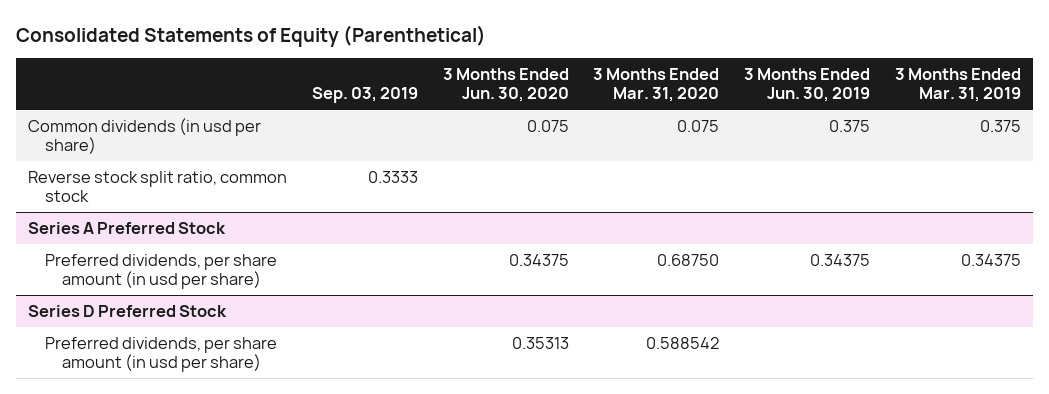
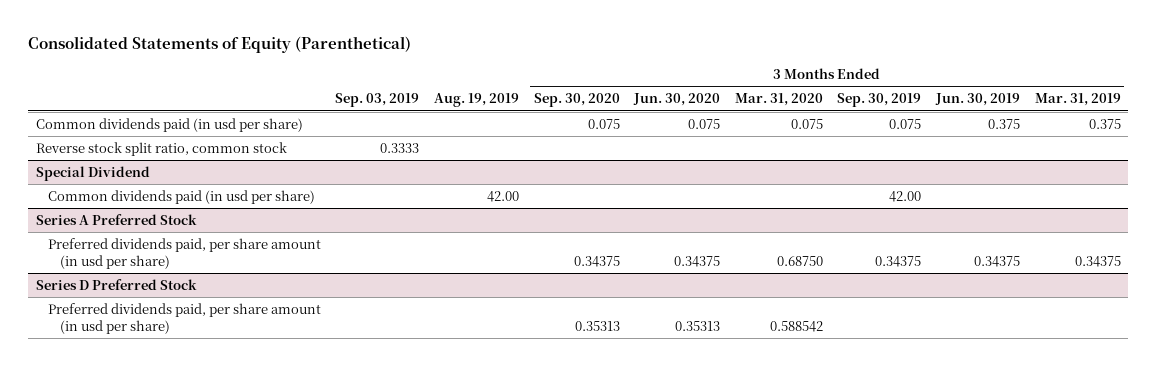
none -> [433,93,519,108] Aug. 19, 2019
none -> [533,93,620,108] Sep. 30, 2020
none -> [837,93,922,108] Sep. 30, 2019
[28,117,262,155] Common dividends (in usd per share) -> [35,117,303,132] Common dividends paid (in usd per share)
none -> [35,165,150,181] Special Dividend
none -> [47,189,315,204] Common dividends paid (in usd per share)
[45,253,278,290] Preferred dividends, per share amount (in usd per share) -> [47,237,321,269] Preferred dividends paid, per share amount (in usd per share)
[45,336,278,373] Preferred dividends, per share amount (in usd per share) -> [47,302,321,334] Preferred dividends paid, per share amount (in usd per share)

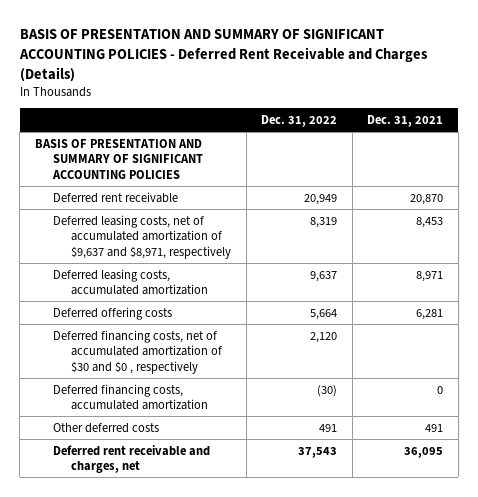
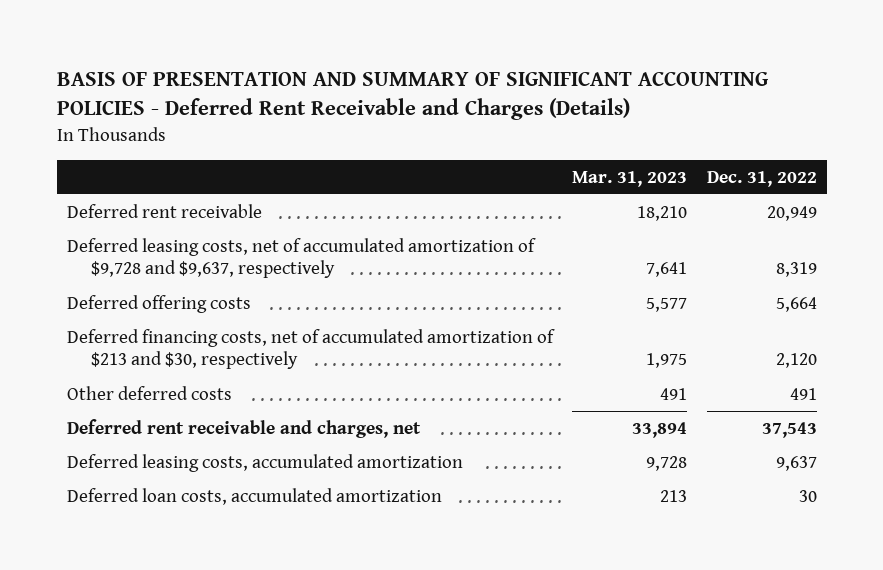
[367,115,444,128] Dec. 31, 2021 -> none
none -> [572,170,688,187] Mar. 31, 2023
[34,138,203,179] BASIS OF PRESENTATION AND SUMMARY OF SIGNIFICANT ACCOUNTING POLICIES -> none
[52,214,232,259] Deferred leasing costs, net of accumulated amortization of $9,637 and $8,971, respectively -> [66,238,536,279] Deferred leasing costs, net of accumulated amortization of $9,728 and $9,637, respectively
[52,383,209,411] Deferred financing costs, accumulated amortization -> none
[52,329,223,374] Deferred financing costs, net of accumulated amortization of $30 and $0 , respectively -> [66,329,555,370] Deferred financing costs, net of accumulated amortization of $213 and $30, respectively
[52,268,209,296] Deferred leasing costs, accumulated amortization -> [66,454,463,473] Deferred leasing costs, accumulated amortization
none -> [66,488,442,506] Deferred loan costs, accumulated amortization

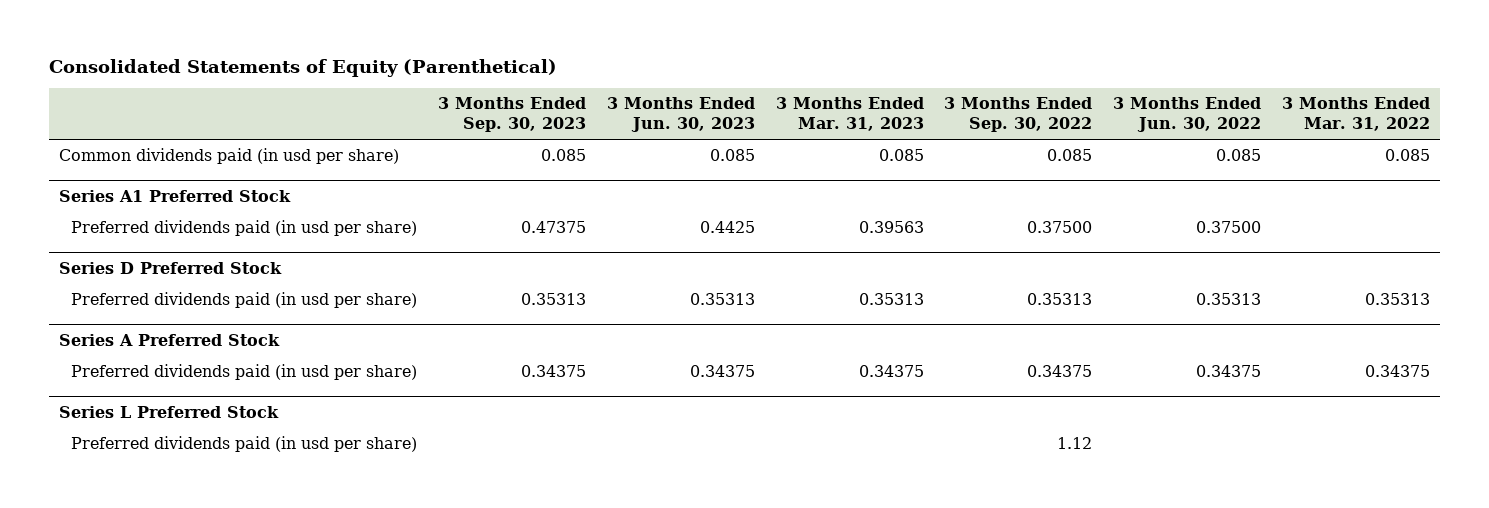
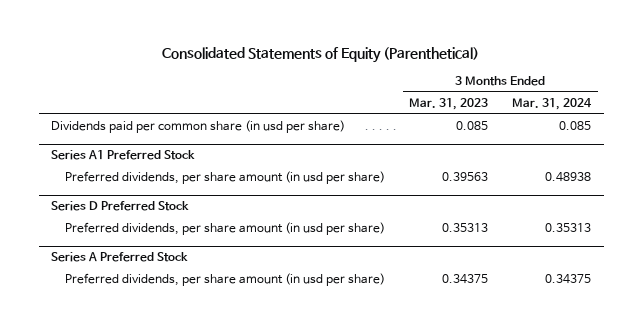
[438,97,587,133] 3 Months Ended Sep. 30, 2023 -> none
[606,97,755,133] 3 Months Ended Jun. 30, 2023 -> none
[944,97,1093,133] 3 Months Ended Sep. 30, 2022 -> none
[1113,97,1262,133] 3 Months Ended Jun. 30, 2022 -> none
[1281,97,1430,132] 3 Months Ended Mar. 31, 2022 -> none
none -> [512,97,593,110] Mar. 31, 2024
[59,148,400,165] Common dividends paid (in usd per share) -> [51,120,346,134] Dividends paid per common share (in usd per share)
[71,220,418,237] Preferred dividends paid (in usd per share) -> [64,171,385,185] Preferred dividends, per share amount (in usd per share)
[71,292,418,309] Preferred dividends paid (in usd per share) -> [64,222,385,236] Preferred dividends, per share amount (in usd per share)
[59,406,280,419] Series L Preferred Stock -> none
[71,436,418,453] Preferred dividends paid (in usd per share) -> none
[71,364,418,381] Preferred dividends paid (in usd per share) -> [64,273,385,287] Preferred dividends, per share amount (in usd per share)

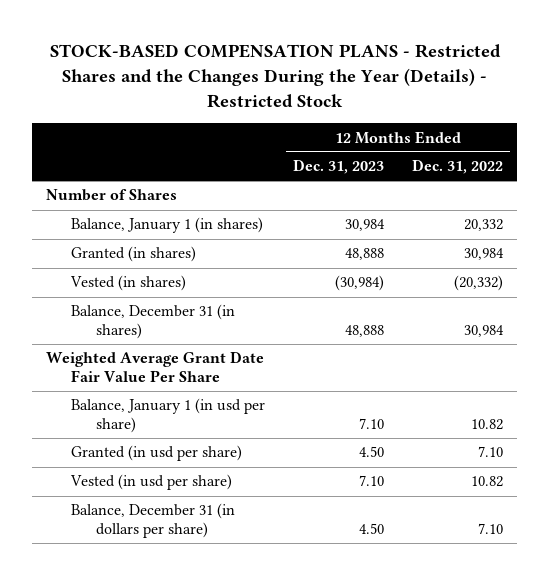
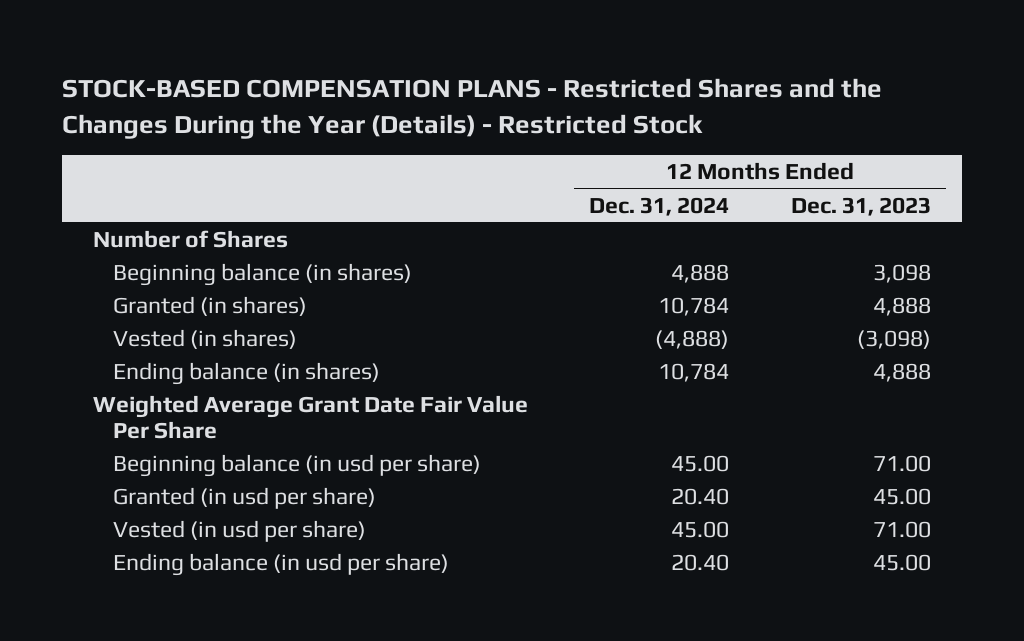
[411,159,503,175] Dec. 31, 2022 -> none
none -> [589,196,730,216] Dec. 31, 2024
[70,217,263,234] Balance, January 1 (in shares) -> [112,263,412,287] Beginning balance (in shares)
[344,219,385,232] 30,984 -> [873,264,932,284] 3,098
[344,248,384,261] 48,888 -> [873,297,932,317] 4,888
[334,275,384,292] (30,984) -> [857,330,932,350] (3,098)
[70,304,235,340] Balance, December 31 (in shares) -> [112,362,380,386] Ending balance (in shares)
[344,325,384,338] 48,888 -> [873,363,932,383] 4,888
[70,398,265,434] Balance, January 1 (in usd per share) -> [112,454,481,478] Beginning balance (in usd per share)
[358,418,384,430] 7.10 -> [873,455,932,473] 71.00
[358,446,384,458] 4.50 -> [873,488,932,506] 45.00
[358,475,384,487] 7.10 -> [873,521,932,539] 71.00
[70,503,235,539] Balance, December 31 (in dollars per share) -> [112,553,449,577] Ending balance (in usd per share)
[358,523,384,535] 4.50 -> [873,554,932,572] 45.00

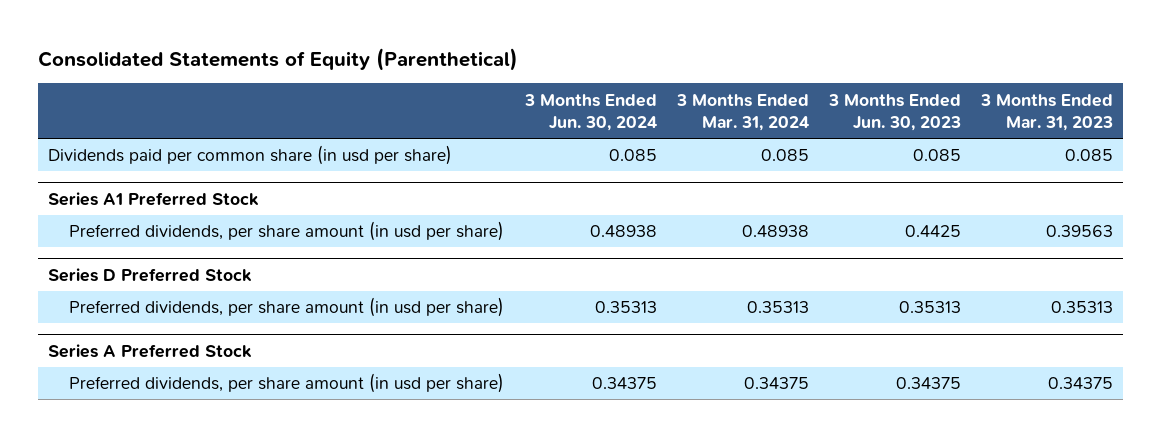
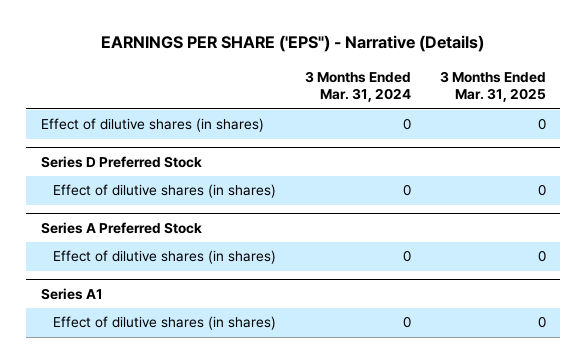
[38,47,519,71] Consolidated Statements of Equity (Parenthetical) -> [101,35,485,53] EARNINGS PER SHARE ('EPS") - Narrative (Details)
[523,93,657,132] 3 Months Ended Jun. 30, 2024 -> none
[827,93,961,132] 3 Months Ended Jun. 30, 2023 -> none
[980,93,1114,132] 3 Months Ended Mar. 31, 2023 -> none
none -> [439,70,546,103] 3 Months Ended Mar. 31, 2025
[48,145,453,166] Dividends paid per common share (in usd per share) -> none
[48,191,260,206] Series A1 Preferred Stock -> none
[69,221,505,242] Preferred dividends, per share amount (in usd per share) -> none
none -> [40,118,264,133] Effect of dilutive shares (in shares)
[69,297,505,318] Preferred dividends, per share amount (in usd per share) -> none
none -> [52,184,276,199] Effect of dilutive shares (in shares)
[69,373,505,394] Preferred dividends, per share amount (in usd per share) -> none
none -> [52,250,276,265] Effect of dilutive shares (in shares)
none -> [40,288,103,301] Series A1
none -> [52,316,276,331] Effect of dilutive shares (in shares)

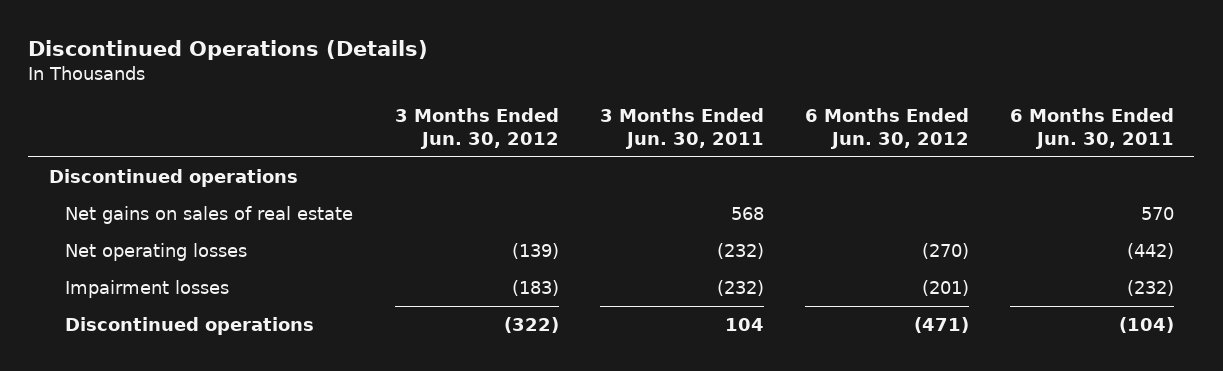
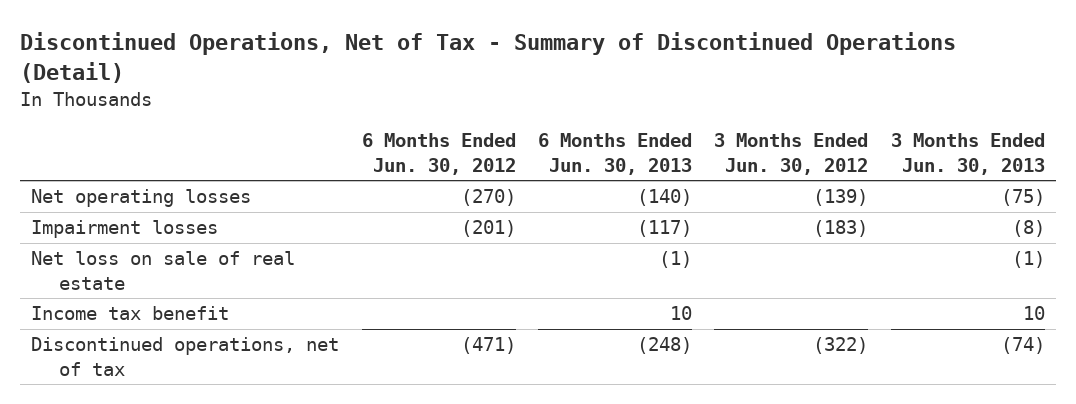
[28,39,429,60] Discontinued Operations (Details) -> [20,31,957,83] Discontinued Operations, Net of Tax - Summary of Discontinued Operations (Detail)
[599,108,764,149] 3 Months Ended Jun. 30, 2011 -> none
[1009,108,1174,149] 6 Months Ended Jun. 30, 2011 -> none
none -> [537,133,692,175] 6 Months Ended Jun. 30, 2013
none -> [890,133,1045,175] 3 Months Ended Jun. 30, 2013
[48,168,298,187] Discontinued operations -> none
[65,205,354,224] Net gains on sales of real estate -> none
none -> [31,251,296,290] Net loss on sale of real estate
none -> [31,306,230,321] Income tax benefit
[65,316,315,335] Discontinued operations -> [31,337,340,376] Discontinued operations, net of tax

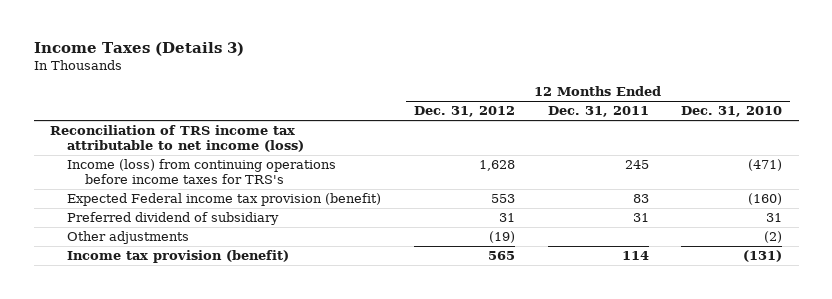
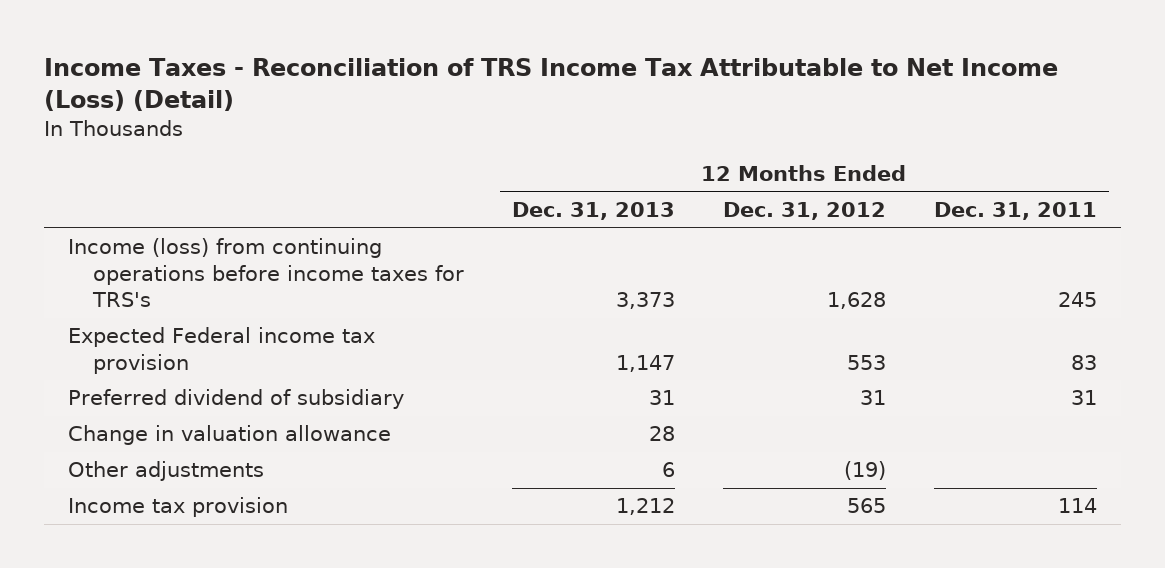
[33,41,244,56] Income Taxes (Details 3) -> [44,58,1059,111] Income Taxes - Reconciliation of TRS Income Tax Attributable to Net Income (Loss) (Detail)
[681,106,783,118] Dec. 31, 2010 -> none
none -> [511,202,675,221] Dec. 31, 2013
[49,125,305,152] Reconciliation of TRS income tax attributable to net income (loss) -> none
[67,193,382,207] Expected Federal income tax provision (benefit) -> [68,327,376,374] Expected Federal income tax provision
none -> [68,425,392,446] Change in valuation allowance
[67,250,290,264] Income tax provision (benefit) -> [68,497,289,518] Income tax provision

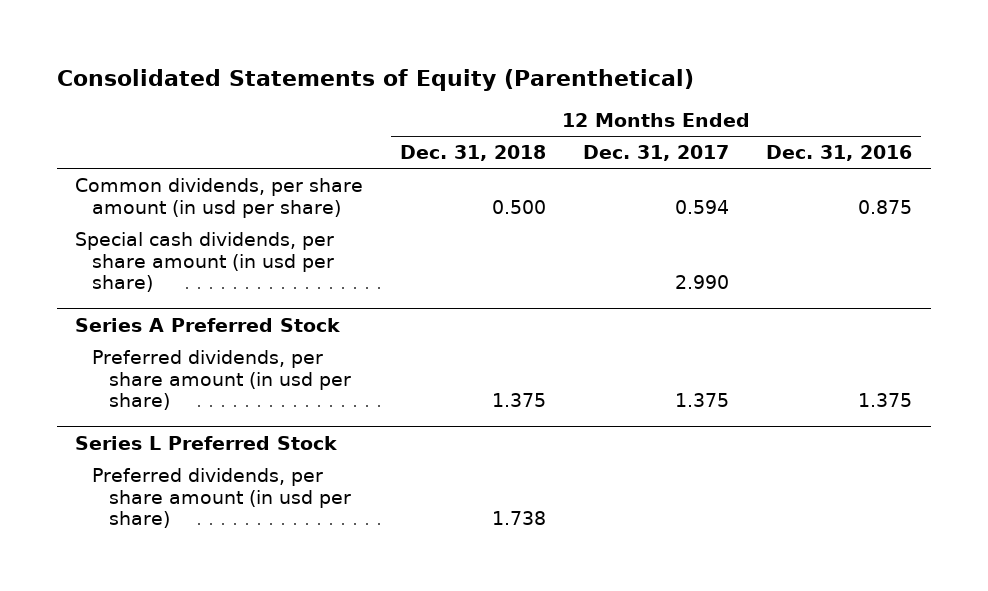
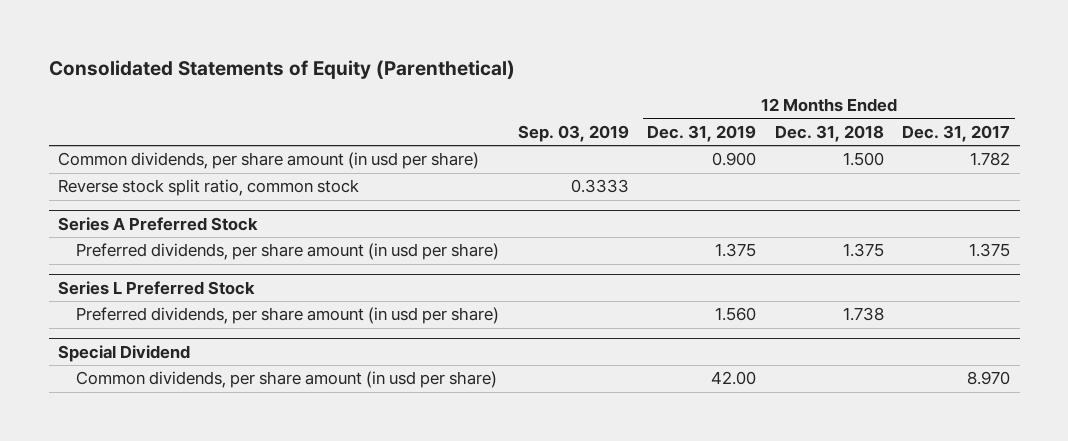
[766,145,913,162] Dec. 31, 2016 -> none
none -> [517,124,629,142] Sep. 03, 2019
none -> [647,124,757,142] Dec. 31, 2019
[75,231,335,293] Special cash dividends, per share amount (in usd per share) -> none
[492,199,547,214] 0.500 -> [842,152,884,167] 1.500
[675,199,730,214] 0.594 -> [970,152,1011,167] 1.782
none -> [57,179,359,197] Reverse stock split ratio, common stock
none -> [57,344,190,362] Special Dividend
none -> [76,371,498,389] Common dividends, per share amount (in usd per share)

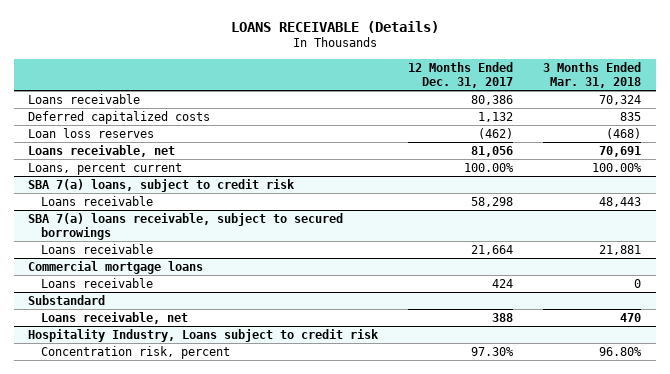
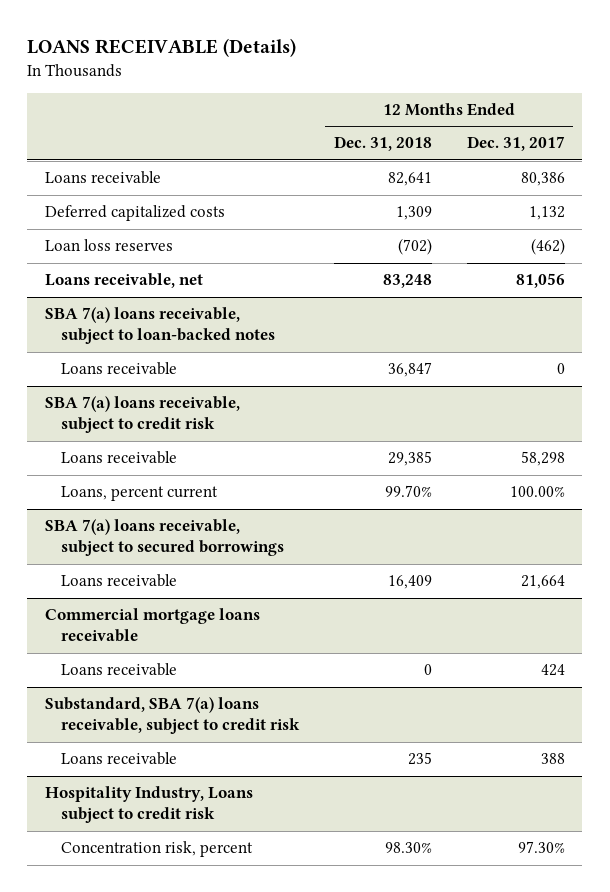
[543,61,642,89] 3 Months Ended Mar. 31, 2018 -> none
none -> [333,136,432,152] Dec. 31, 2018
[28,162,183,175] Loans, percent current -> none
none -> [44,307,275,345] SBA 7(a) loans receivable, subject to loan-backed notes
none -> [60,362,177,376] Loans receivable
[28,178,296,192] SBA 7(a) loans, subject to credit risk -> [44,396,240,434] SBA 7(a) loans receivable, subject to credit risk
none -> [60,486,218,502] Loans, percent current
[28,260,204,274] Commercial mortgage loans -> [44,608,260,643] Commercial mortgage loans receivable
[28,294,106,305] Substandard -> none
none -> [44,697,300,735] Substandard, SBA 7(a) loans receivable, subject to credit risk
[40,311,188,324] Loans receivable, net -> [60,752,177,766] Loans receivable

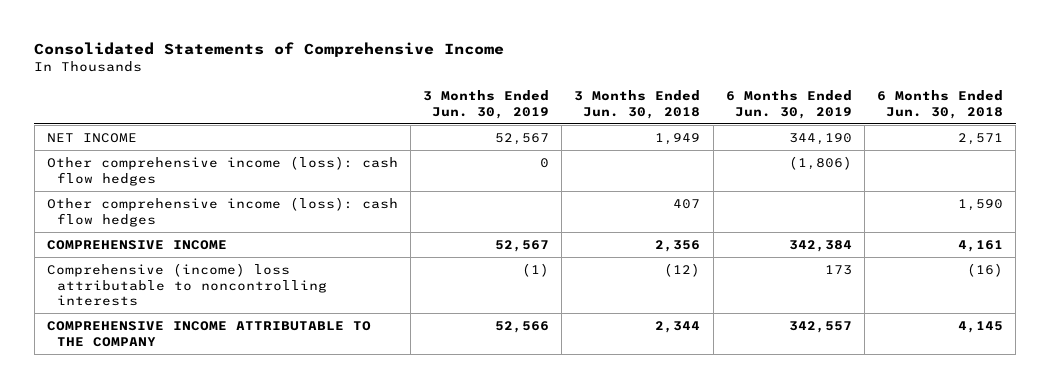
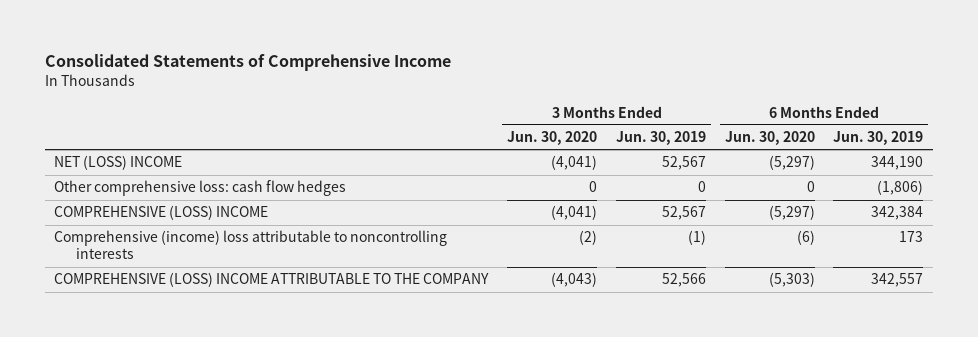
[574,90,701,119] 3 Months Ended Jun. 30, 2018 -> none
[877,90,1004,119] 6 Months Ended Jun. 30, 2018 -> none
none -> [507,131,598,146] Jun. 30, 2020
none -> [724,131,815,146] Jun. 30, 2020
[46,196,398,227] Other comprehensive income (loss): cash flow hedges -> none
[46,132,137,143] NET INCOME -> [54,155,183,171] NET (LOSS) INCOME
[46,155,398,186] Other comprehensive income (loss): cash flow hedges -> [54,180,347,197] Other comprehensive loss: cash flow hedges
[46,239,227,250] COMPREHENSIVE INCOME -> [54,205,269,221] COMPREHENSIVE (LOSS) INCOME
[46,320,371,347] COMPREHENSIVE INCOME ATTRIBUTABLE TO THE COMPANY -> [54,272,490,288] COMPREHENSIVE (LOSS) INCOME ATTRIBUTABLE TO THE COMPANY

